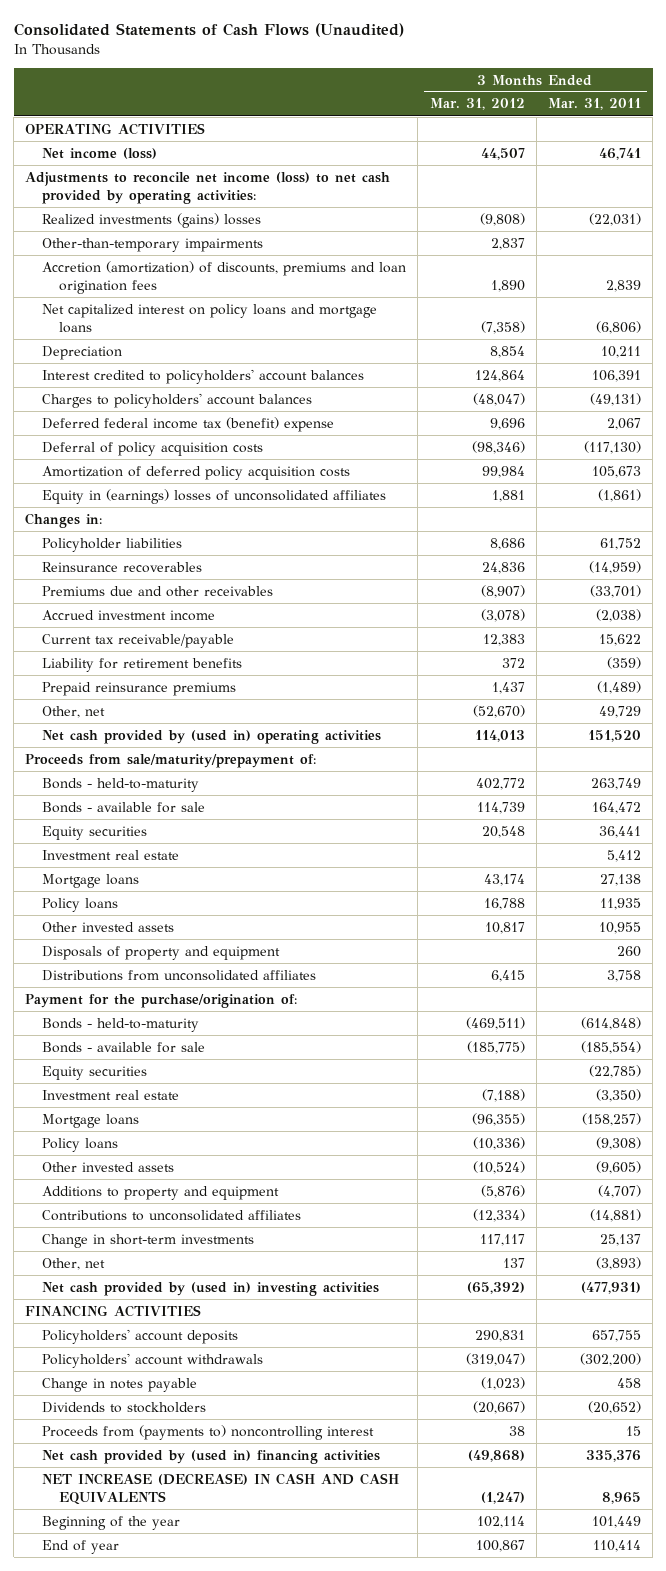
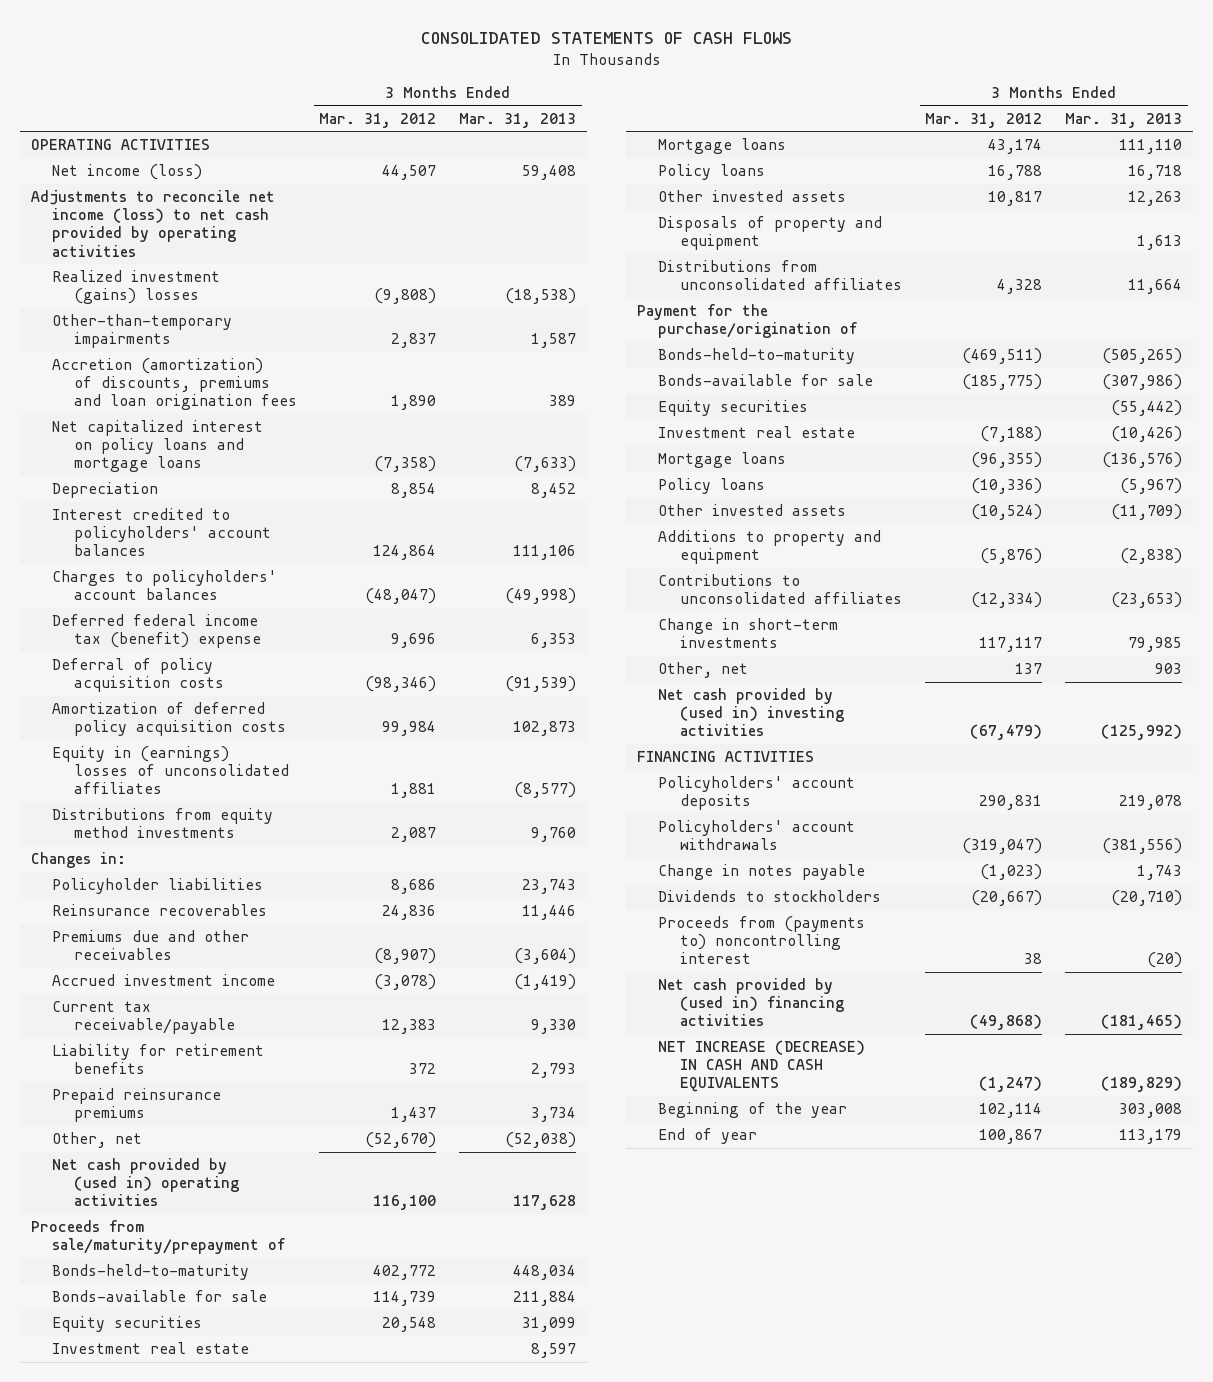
[13,23,404,38] Consolidated Statements of Cash Flows (Unaudited) -> [420,31,792,44] CONSOLIDATED STATEMENTS OF CASH FLOWS
[547,98,641,111] Mar. 31, 2011 -> none
none -> [458,112,576,128] Mar. 31, 2013
[25,171,391,204] Adjustments to reconcile net income (loss) to net cash provided by operating activities: -> [31,190,276,257] Adjustments to reconcile net income (loss) to net cash provided by operating activities
[42,212,262,228] Realized investments (gains) losses -> [52,270,221,305] Realized investment (gains) losses
none -> [52,808,274,839] Distributions from equity method investments
[474,729,525,742] 114,013 -> [373,1195,437,1211] 116,100
[25,753,317,768] Proceeds from sale/maturity/prepayment of: -> [31,1220,286,1255] Proceeds from sale/maturity/prepayment of
[42,777,200,792] Bonds - held-to-maturity -> [52,1264,250,1281] Bonds-held-to-maturity
[42,801,206,813] Bonds - available for sale -> [52,1290,268,1303] Bonds-available for sale
[490,969,525,982] 6,415 -> [997,279,1043,295] 4,328
[25,993,298,1008] Payment for the purchase/origination of: -> [637,304,858,339] Payment for the purchase/origination of
[42,1017,200,1032] Bonds - held-to-maturity -> [658,348,856,365] Bonds-held-to-maturity
[42,1041,206,1053] Bonds - available for sale -> [658,374,874,387] Bonds-available for sale
[466,1281,525,1294] (65,392) -> [970,724,1043,741] (67,479)

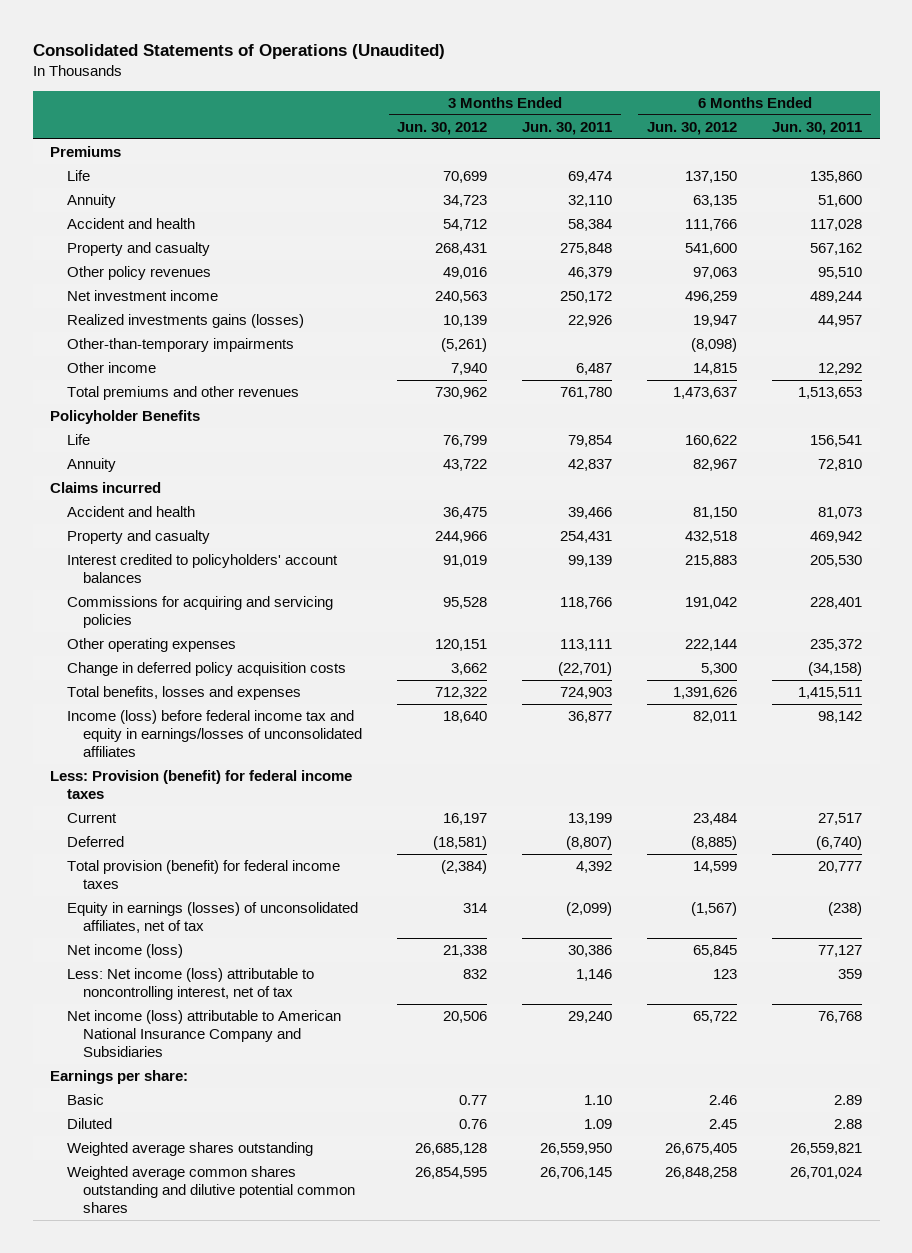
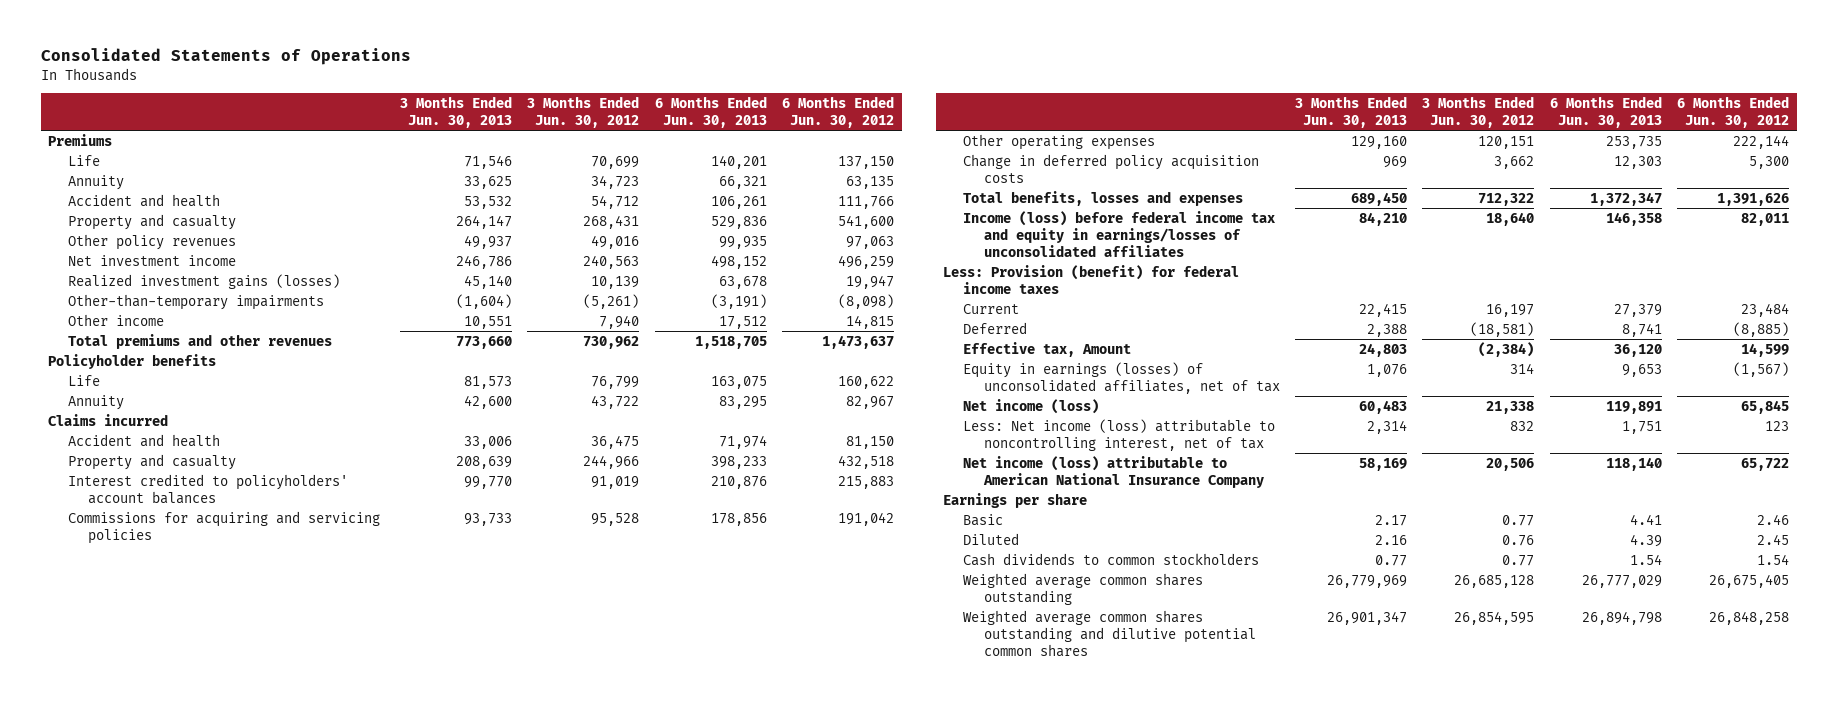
[32,43,445,59] Consolidated Statements of Operations (Unaudited) -> [40,48,411,66] Consolidated Statements of Operations
[522,121,613,135] Jun. 30, 2011 -> none
[772,121,863,135] Jun. 30, 2011 -> none
none -> [399,96,512,128] 3 Months Ended Jun. 30, 2013
none -> [654,96,767,128] 6 Months Ended Jun. 30, 2013
[66,314,304,329] Realized investments gains (losses) -> [68,273,341,289] Realized investment gains (losses)
[50,410,201,425] Policyholder Benefits -> [48,353,217,369] Policyholder benefits
[66,860,340,890] Total provision (benefit) for federal income taxes -> [963,341,1132,357] Effective tax, Amount
[66,1010,341,1058] Net income (loss) attributable to American National Insurance Company and Subsidiaries -> [963,455,1264,488] Net income (loss) attributable to American National Insurance Company
[50,1070,189,1085] Earnings per share: -> [943,492,1088,508] Earnings per share
none -> [963,552,1260,566] Cash dividends to common stockholders
[66,1142,313,1157] Weighted average shares outstanding -> [963,572,1204,605] Weighted average common shares outstanding

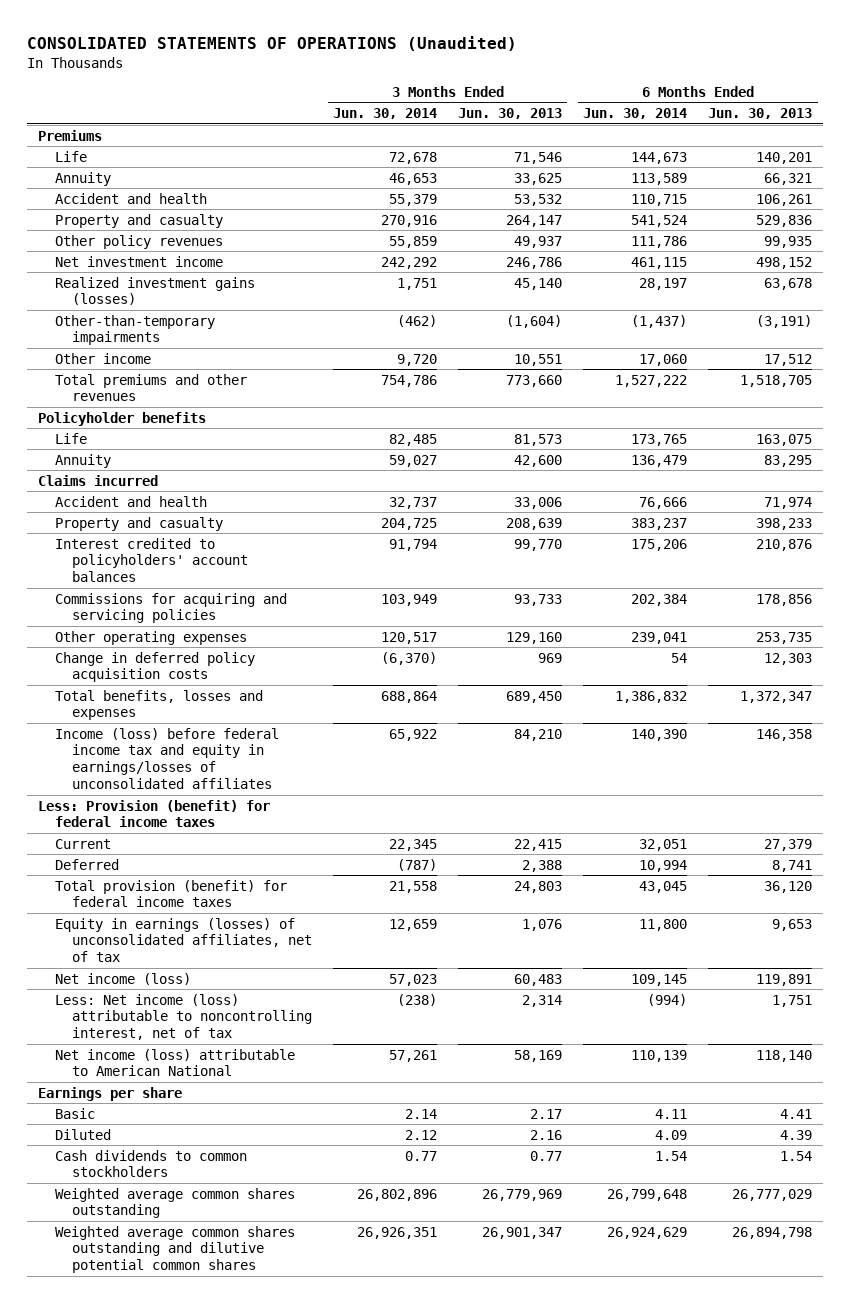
[40,48,411,66] Consolidated Statements of Operations -> [27,36,518,52] CONSOLIDATED STATEMENTS OF OPERATIONS (Unaudited)
[527,96,640,128] 3 Months Ended Jun. 30, 2012 -> none
[782,96,895,128] 6 Months Ended Jun. 30, 2012 -> none
none -> [332,108,437,120] Jun. 30, 2014
none -> [583,108,688,120] Jun. 30, 2014
[963,341,1132,357] Effective tax, Amount -> [54,879,287,908] Total provision (benefit) for federal income taxes
[963,455,1264,488] Net income (loss) attributable to American National Insurance Company -> [54,1048,295,1077] Net income (loss) attributable to American National

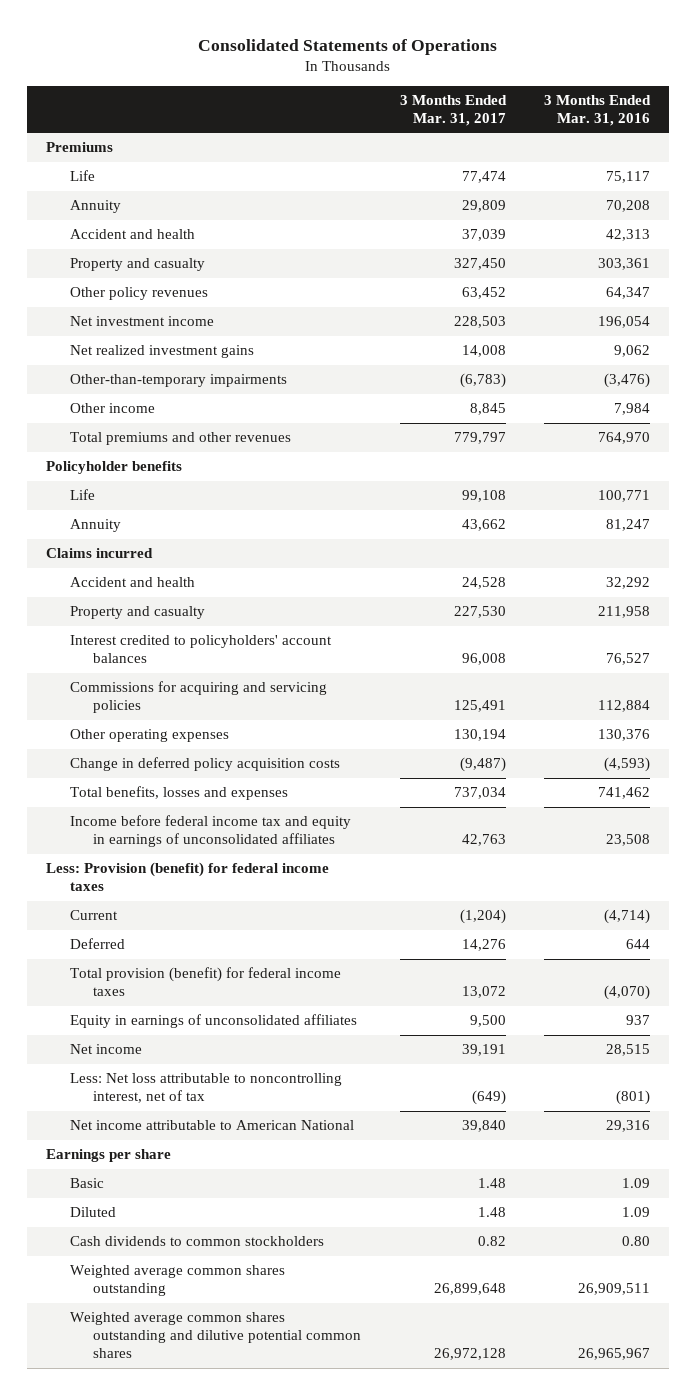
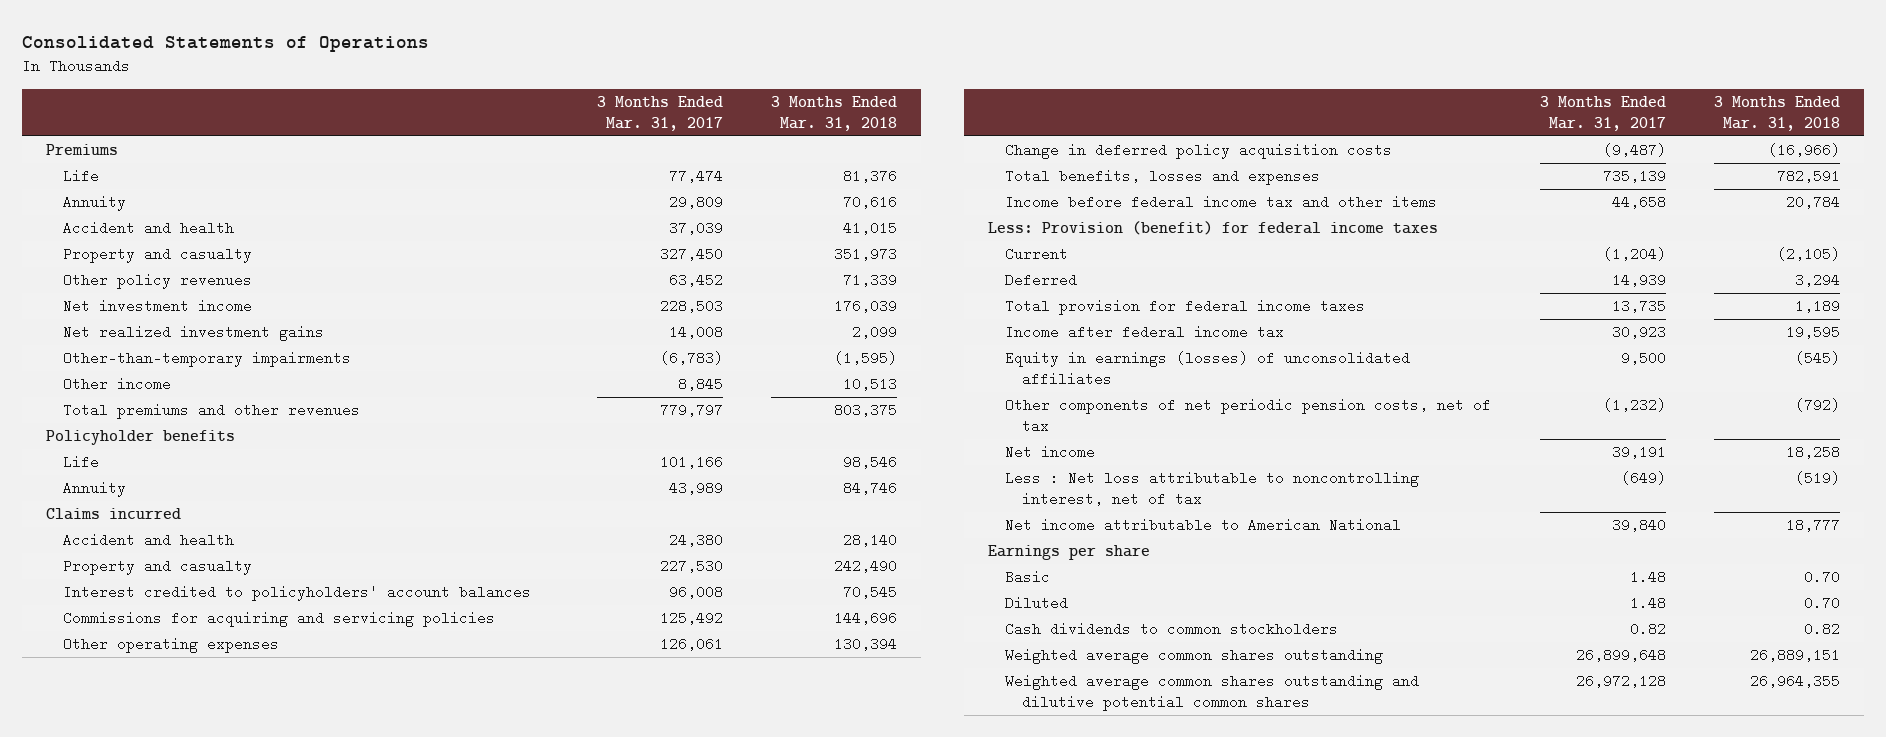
[543,94,651,126] 3 Months Ended Mar. 31, 2016 -> none
none -> [771,96,898,132] 3 Months Ended Mar. 31, 2018
[461,490,506,503] 99,108 -> [659,455,723,470] 101,166
[461,519,506,532] 43,662 -> [668,481,723,496] 43,989
[461,577,506,590] 24,528 -> [668,533,723,548] 24,380
[453,700,506,713] 125,491 -> [659,611,723,626] 125,492
[453,729,506,742] 130,194 -> [659,637,723,652] 126,061
[453,787,506,800] 737,034 -> [1602,169,1666,184] 735,139
[69,815,351,848] Income before federal income tax and equity in earnings of unconsolidated affiliates -> [1005,195,1438,210] Income before federal income tax and other items
[461,834,506,847] 42,763 -> [1611,195,1666,210] 44,658
[461,939,506,952] 14,276 -> [1611,273,1666,288] 14,939
[69,967,341,997] Total provision (benefit) for federal income taxes -> [1005,299,1366,316] Total provision for federal income taxes
[461,986,506,999] 13,072 -> [1611,299,1666,314] 13,735
none -> [1005,325,1285,340] Income after federal income tax
[69,1014,357,1029] Equity in earnings of unconsolidated affiliates -> [1005,351,1411,387] Equity in earnings (losses) of unconsolidated affiliates
none -> [1005,398,1492,434] Other components of net periodic pension costs, net of tax
[69,1073,342,1104] Less: Net loss attributable to noncontrolling interest, net of tax -> [1005,471,1420,507] Less : Net loss attributable to noncontrolling interest, net of tax

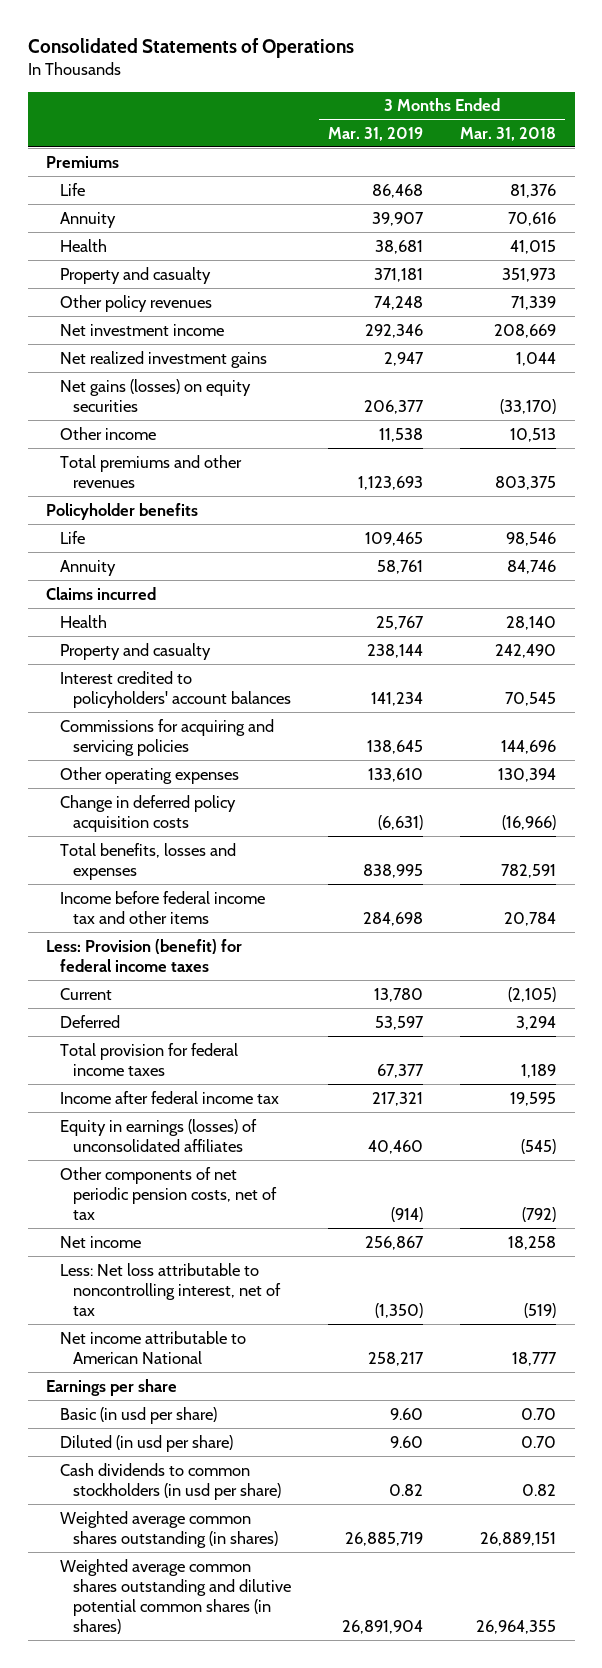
[596,96,723,132] 3 Months Ended Mar. 31, 2017 -> none
none -> [327,126,423,141] Mar. 31, 2019
[62,221,234,236] Accident and health -> [59,238,107,252] Health
[62,351,351,368] Other-than-temporary impairments -> none
[834,299,898,314] 176,039 -> [493,323,556,338] 208,669
[852,325,898,340] 2,099 -> [515,351,556,366] 1,044
none -> [59,378,251,412] Net gains (losses) on equity securities
[62,533,234,548] Accident and health -> [59,614,107,628] Health
[1005,471,1420,507] Less : Net loss attributable to noncontrolling interest, net of tax -> [59,1262,281,1316] Less: Net loss attributable to noncontrolling interest, net of tax
[1005,570,1051,585] Basic -> [59,1406,217,1424] Basic (in usd per share)
[1005,596,1069,611] Diluted -> [59,1434,233,1452] Diluted (in usd per share)
[1005,622,1339,637] Cash dividends to common stockholders -> [59,1462,281,1500] Cash dividends to common stockholders (in usd per share)
[1005,648,1384,665] Weighted average common shares outstanding -> [59,1510,278,1548] Weighted average common shares outstanding (in shares)
[1005,674,1420,712] Weighted average common shares outstanding and dilutive potential common shares -> [59,1558,291,1634] Weighted average common shares outstanding and dilutive potential common shares (in shares)

